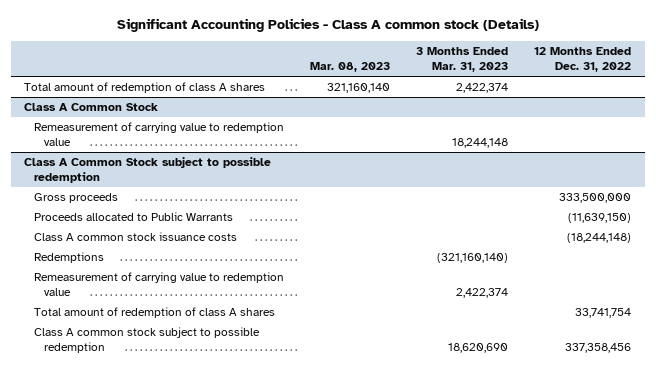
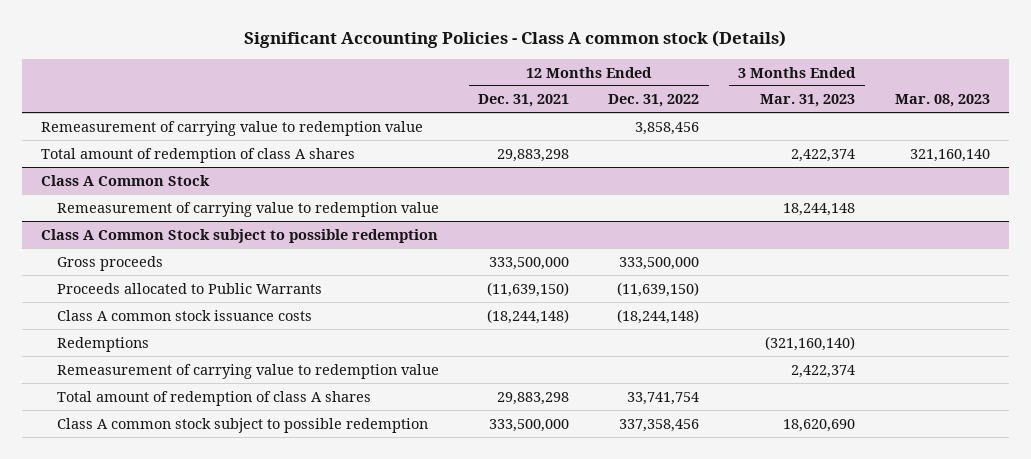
none -> [478,94,570,108] Dec. 31, 2021
none -> [41,120,424,136] Remeasurement of carrying value to redemption value

